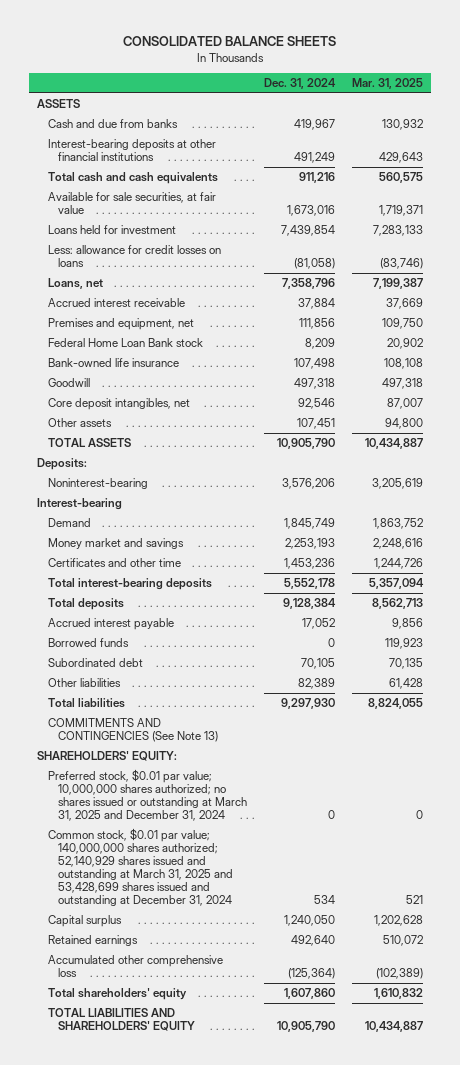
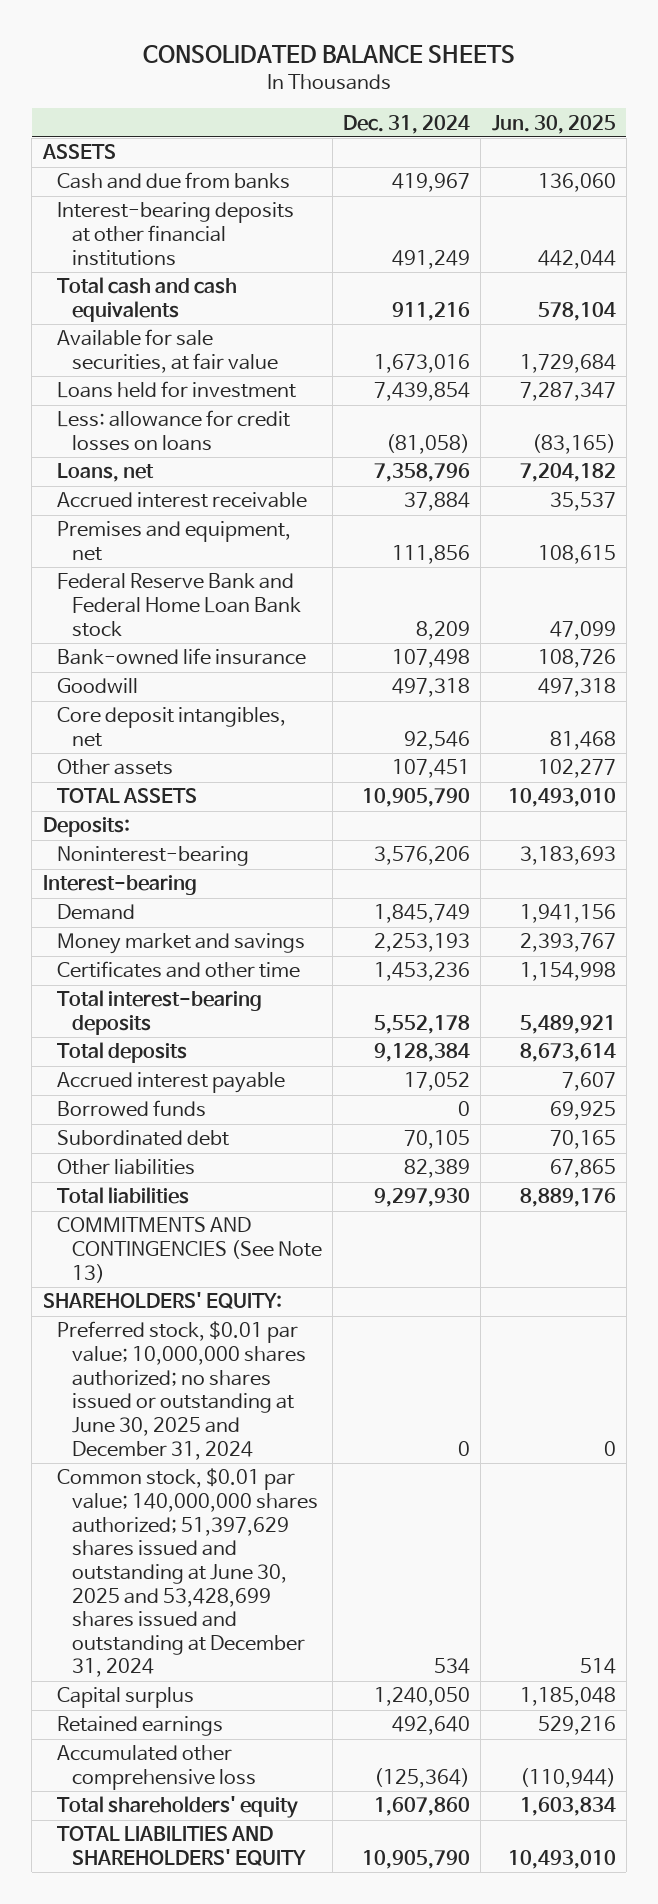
[351,77,423,89] Mar. 31, 2025 -> none
none -> [491,114,616,134] Jun. 30, 2025
[47,338,203,348] Federal Home Loan Bank stock -> [57,573,301,637] Federal Reserve Bank and Federal Home Loan Bank stock
[47,769,247,821] Preferred stock, $0.01 par value; 10,000,000 shares authorized; no shares issued or outstanding at March 31, 2025 and December 31, 2024 -> [57,1321,306,1460] Preferred stock, $0.01 par value; 10,000,000 shares authorized; no shares issued or outstanding at June 30, 2025 and December 31, 2024
[47,828,233,906] Common stock, $0.01 par value; 140,000,000 shares authorized; 52,140,929 shares issued and outstanding at March 31, 2025 and 53,428,699 shares issued and outstanding at December 31, 2024 -> [57,1468,318,1678] Common stock, $0.01 par value; 140,000,000 shares authorized; 51,397,629 shares issued and outstanding at June 30, 2025 and 53,428,699 shares issued and outstanding at December 31, 2024

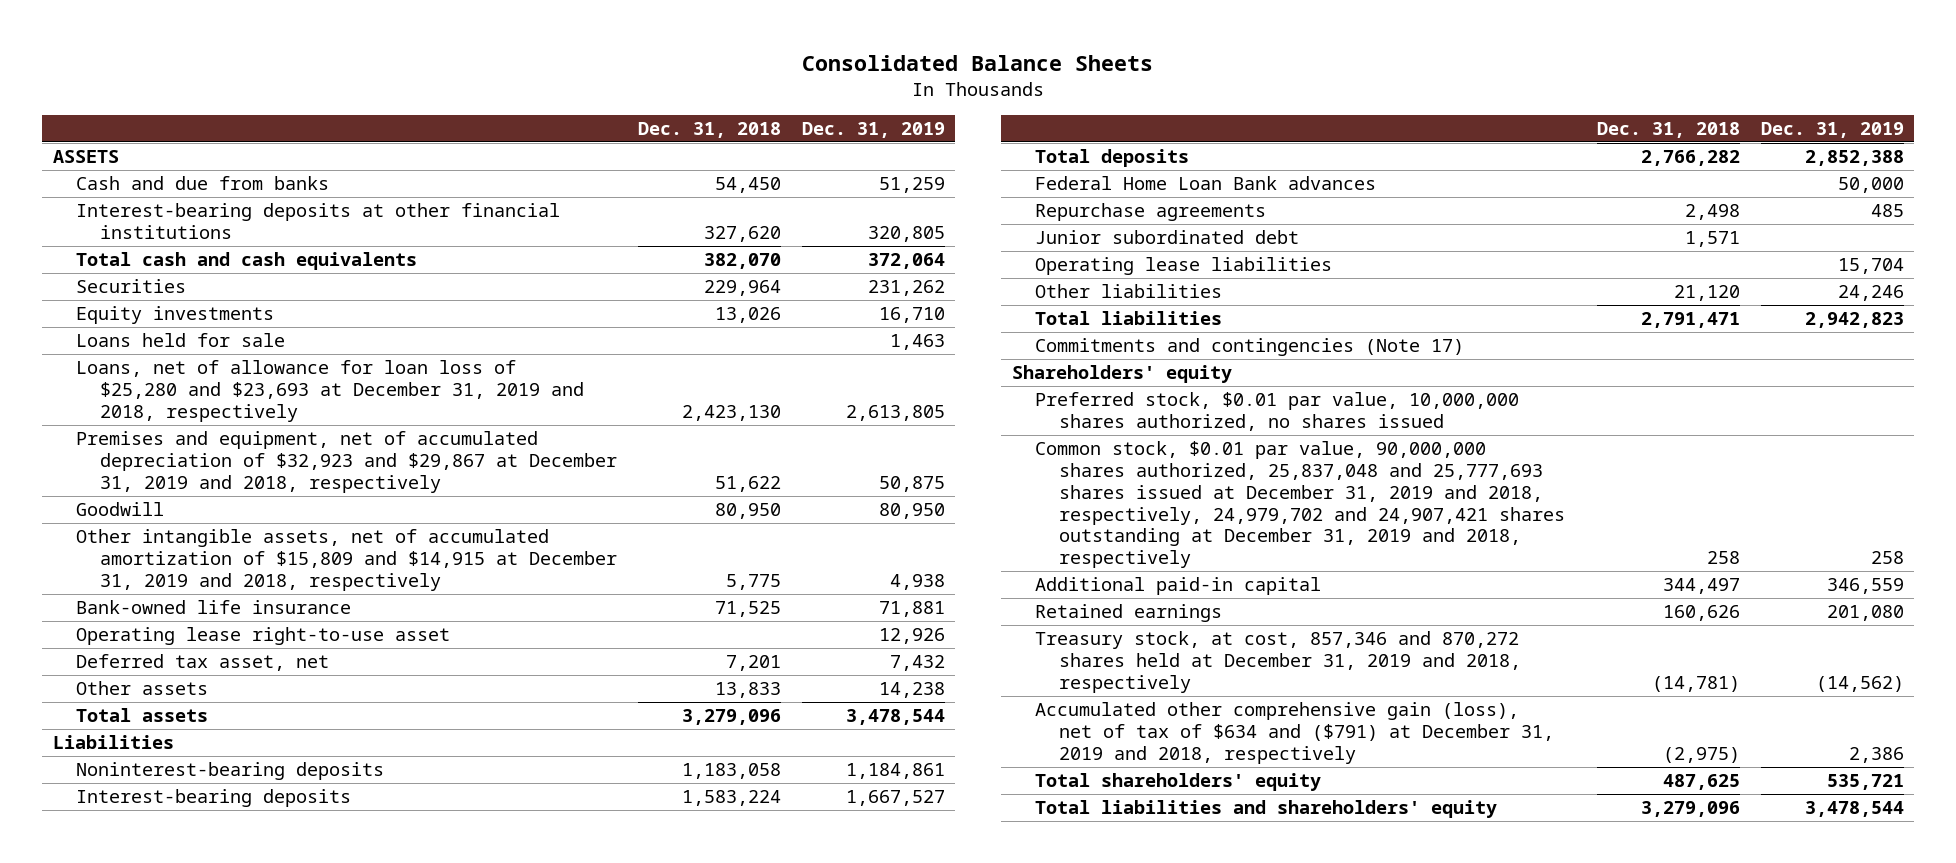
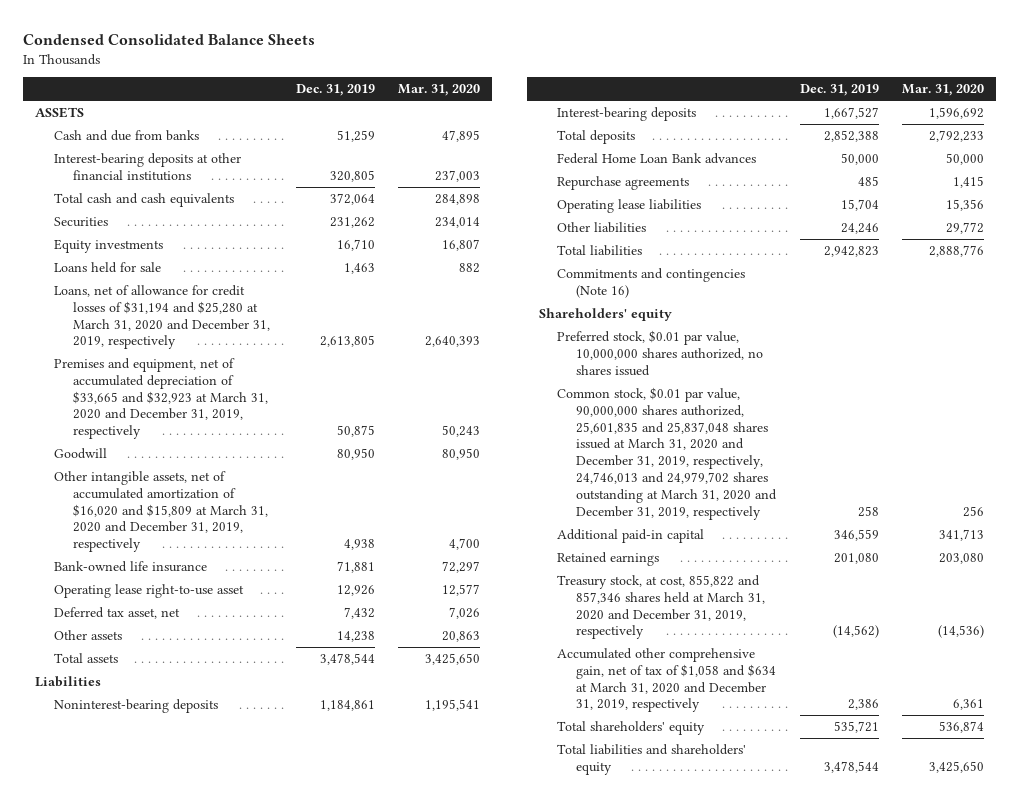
[802,55,1154,72] Consolidated Balance Sheets -> [23,33,316,45] Condensed Consolidated Balance Sheets
[637,122,781,139] Dec. 31, 2018 -> none
none -> [398,84,481,97] Mar. 31, 2020
[76,360,585,422] Loans, net of allowance for loan loss of $25,280 and $23,693 at December 31, 2019 and 2018, respectively -> [53,285,270,350] Loans, net of allowance for credit losses of $31,194 and $25,280 at March 31, 2020 and December 31, 2019, respectively
[76,431,618,493] Premises and equipment, net of accumulated depreciation of $32,923 and $29,867 at December 31, 2019 and 2018, respectively -> [53,358,268,440] Premises and equipment, net of accumulated depreciation of $33,665 and $32,923 at March 31, 2020 and December 31, 2019, respectively
[76,529,618,591] Other intangible assets, net of accumulated amortization of $15,809 and $14,915 at December 31, 2019 and 2018, respectively -> [53,471,268,553] Other intangible assets, net of accumulated amortization of $16,020 and $15,809 at March 31, 2020 and December 31, 2019, respectively
[1035,230,1300,245] Junior subordinated debt -> none
[1035,338,1465,357] Commitments and contingencies (Note 17) -> [557,268,746,298] Commitments and contingencies (Note 16)
[1035,441,1566,569] Common stock, $0.01 par value, 90,000,000 shares authorized, 25,837,048 and 25,777,693 shares issued at December 31, 2019 and 2018, respectively, 24,979,702 and 24,907,421 shares outstanding at December 31, 2019 and 2018, respectively -> [557,387,778,520] Common stock, $0.01 par value, 90,000,000 shares authorized, 25,601,835 and 25,837,048 shares issued at March 31, 2020 and December 31, 2019, respectively, 24,746,013 and 24,979,702 shares outstanding at March 31, 2020 and December 31, 2019, respectively
[1035,631,1522,693] Treasury stock, at cost, 857,346 and 870,272 shares held at December 31, 2019 and 2018, respectively -> [557,575,766,640] Treasury stock, at cost, 855,822 and 857,346 shares held at March 31, 2020 and December 31, 2019, respectively
[1035,702,1555,764] Accumulated other comprehensive gain (loss), net of tax of $634 and ($791) at December 31, 2019 and 2018, respectively -> [557,648,777,713] Accumulated other comprehensive gain, net of tax of $1,058 and $634 at March 31, 2020 and December 31, 2019, respectively

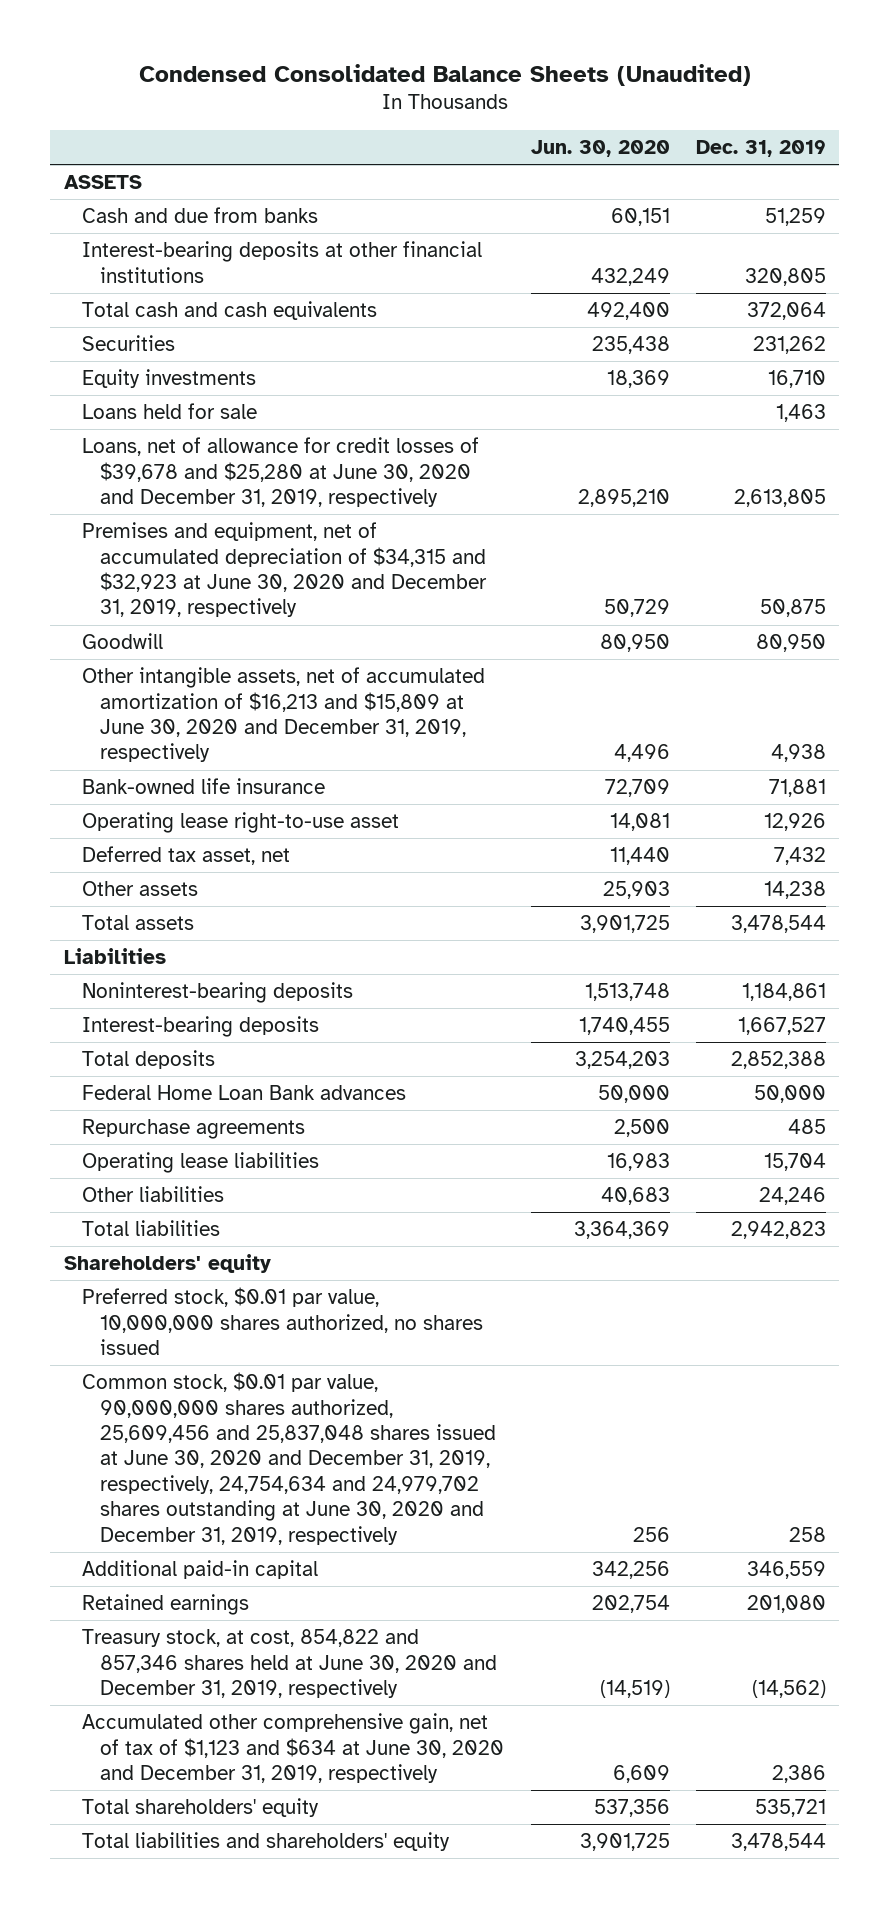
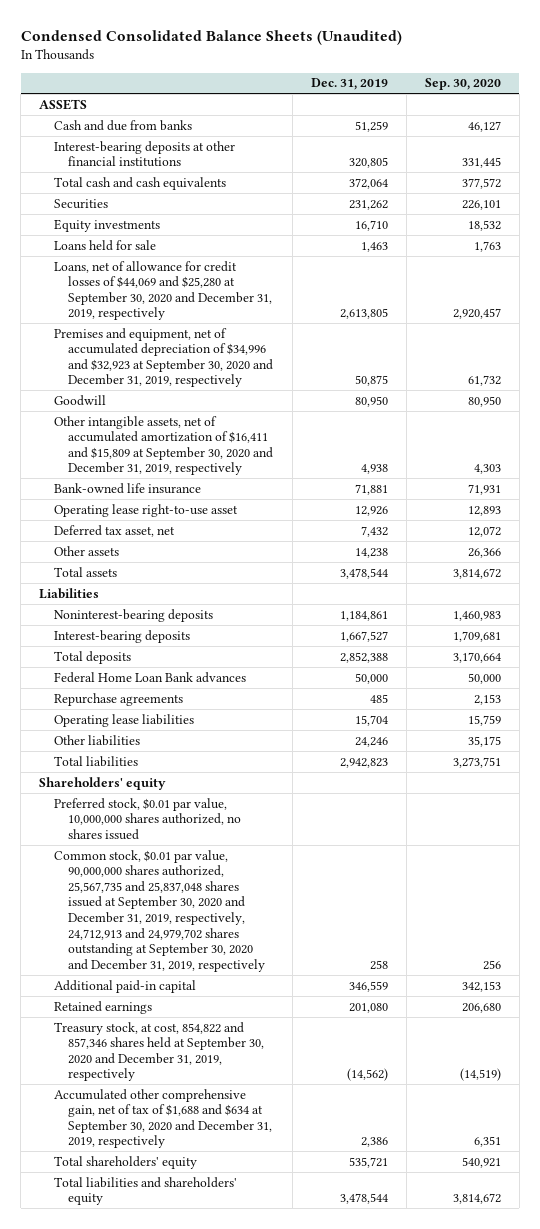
[530,139,670,157] Jun. 30, 2020 -> none
none -> [424,78,501,91] Sep. 30, 2020
[81,437,479,508] Loans, net of allowance for credit losses of $39,678 and $25,280 at June 30, 2020 and December 31, 2019, respectively -> [53,260,273,321] Loans, net of allowance for credit losses of $44,069 and $25,280 at September 30, 2020 and December 31, 2019, respectively
[81,522,487,618] Premises and equipment, net of accumulated depreciation of $34,315 and $32,923 at June 30, 2020 and December 31, 2019, respectively -> [53,327,274,388] Premises and equipment, net of accumulated depreciation of $34,996 and $32,923 at September 30, 2020 and December 31, 2019, respectively
[81,667,485,763] Other intangible assets, net of accumulated amortization of $16,213 and $15,809 at June 30, 2020 and December 31, 2019, respectively -> [53,415,274,476] Other intangible assets, net of accumulated amortization of $16,411 and $15,809 at September 30, 2020 and December 31, 2019, respectively
[81,1372,496,1545] Common stock, $0.01 par value, 90,000,000 shares authorized, 25,609,456 and 25,837,048 shares issued at June 30, 2020 and December 31, 2019, respectively, 24,754,634 and 24,979,702 shares outstanding at June 30, 2020 and December 31, 2019, respectively -> [53,849,266,972] Common stock, $0.01 par value, 90,000,000 shares authorized, 25,567,735 and 25,837,048 shares issued at September 30, 2020 and December 31, 2019, respectively, 24,712,913 and 24,979,702 shares outstanding at September 30, 2020 and December 31, 2019, respectively
[81,1629,497,1699] Treasury stock, at cost, 854,822 and 857,346 shares held at June 30, 2020 and December 31, 2019, respectively -> [53,1021,265,1082] Treasury stock, at cost, 854,822 and 857,346 shares held at September 30, 2020 and December 31, 2019, respectively
[81,1713,504,1784] Accumulated other comprehensive gain, net of tax of $1,123 and $634 at June 30, 2020 and December 31, 2019, respectively -> [53,1088,273,1149] Accumulated other comprehensive gain, net of tax of $1,688 and $634 at September 30, 2020 and December 31, 2019, respectively

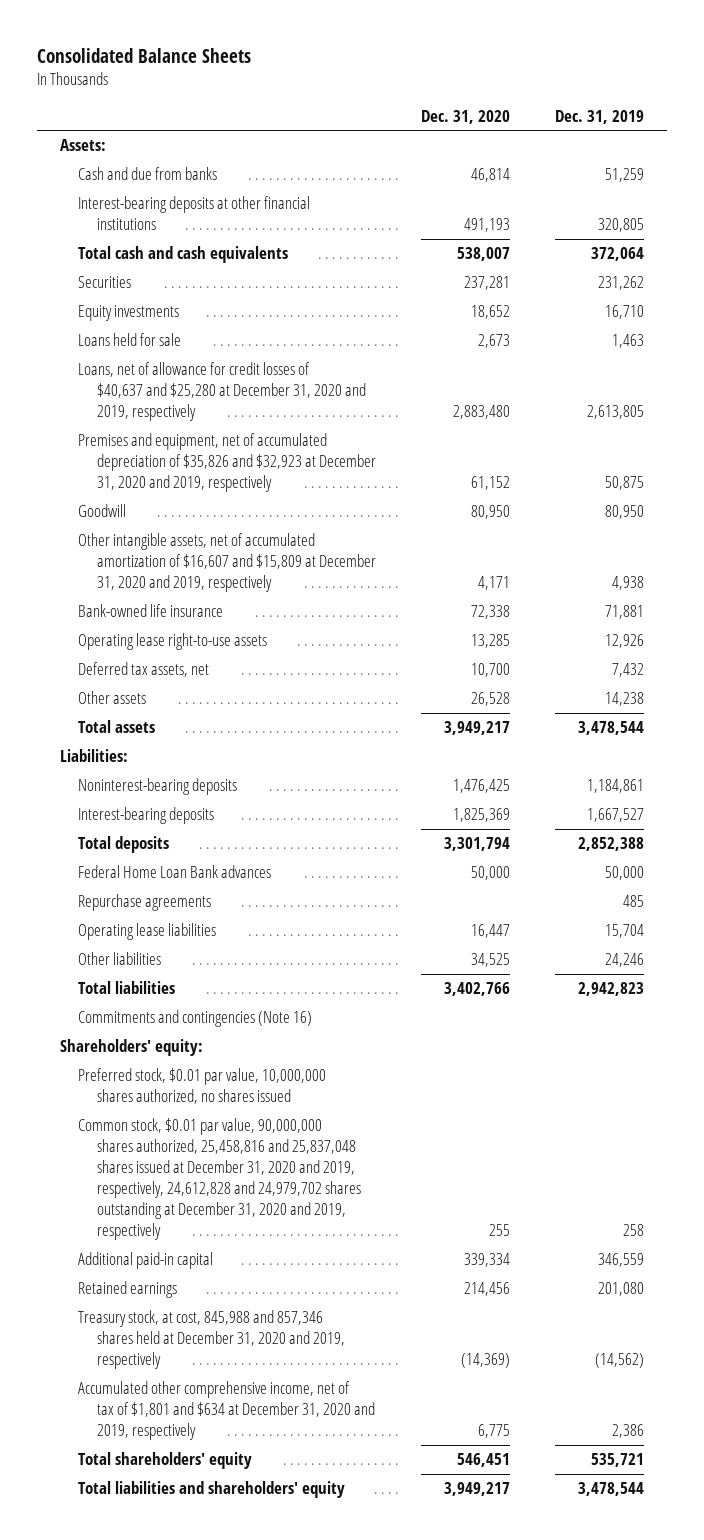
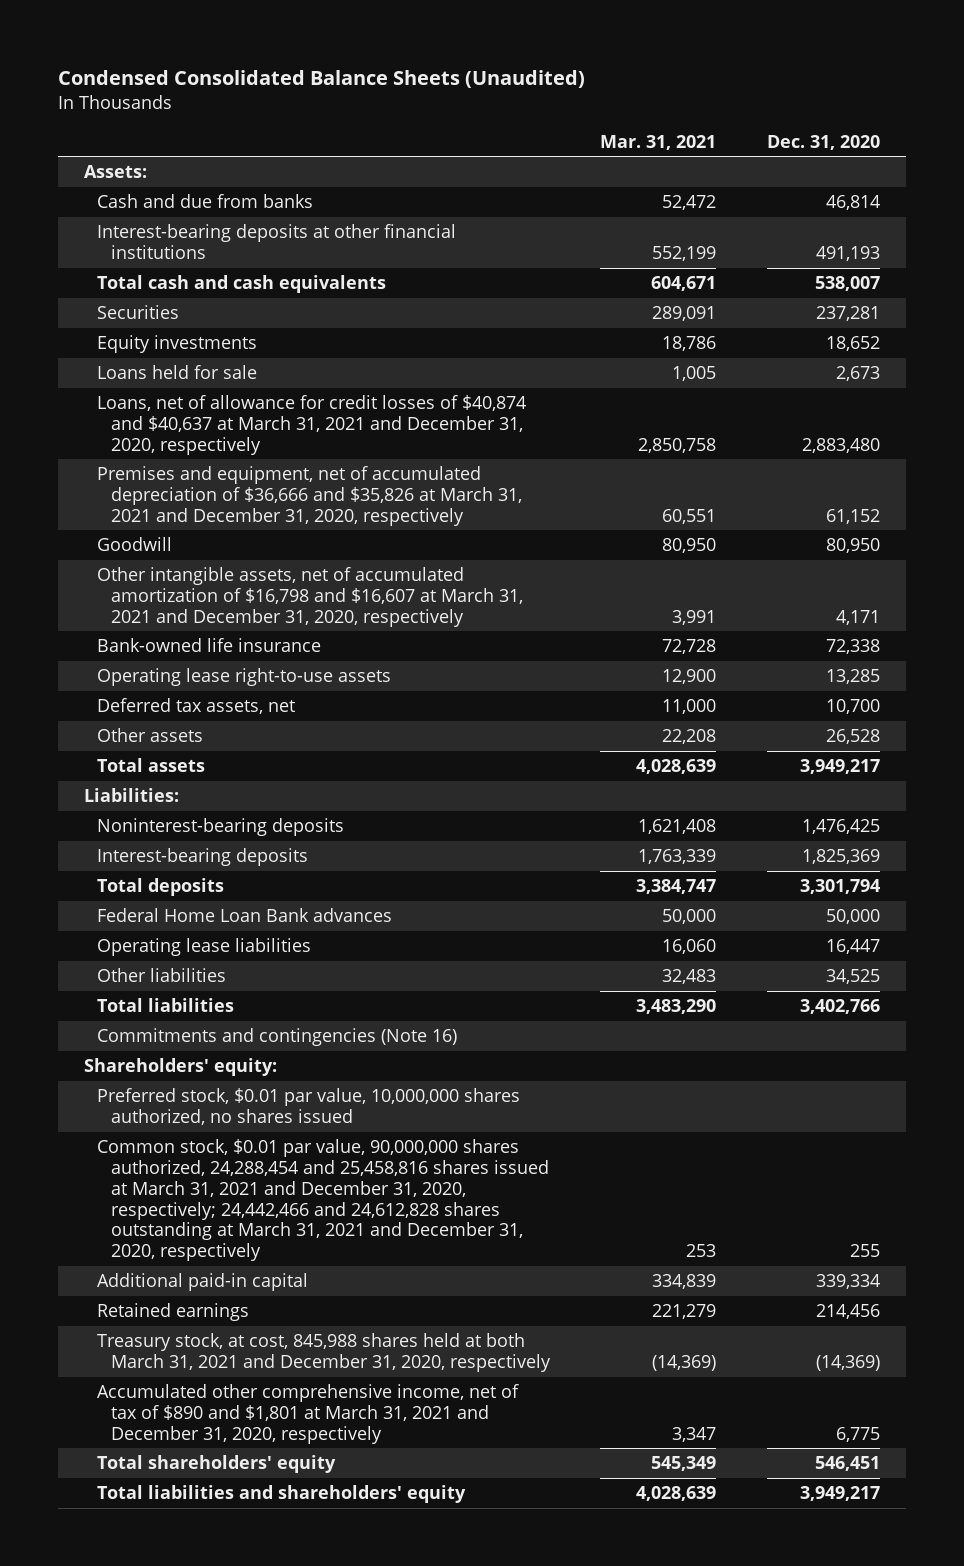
[37,47,252,63] Consolidated Balance Sheets -> [58,70,586,89] Condensed Consolidated Balance Sheets (Unaudited)
[555,109,645,124] Dec. 31, 2019 -> none
none -> [600,134,717,150] Mar. 31, 2021
[78,362,367,422] Loans, net of allowance for credit losses of $40,637 and $25,280 at December 31, 2020 and 2019, respectively -> [97,395,527,455] Loans, net of allowance for credit losses of $40,874 and $40,637 at March 31, 2021 and December 31, 2020, respectively
[78,433,377,493] Premises and equipment, net of accumulated depreciation of $35,826 and $32,923 at December 31, 2020 and 2019, respectively -> [97,466,522,526] Premises and equipment, net of accumulated depreciation of $36,666 and $35,826 at March 31, 2021 and December 31, 2020, respectively
[78,533,377,593] Other intangible assets, net of accumulated amortization of $16,607 and $15,809 at December 31, 2020 and 2019, respectively -> [97,567,523,627] Other intangible assets, net of accumulated amortization of $16,798 and $16,607 at March 31, 2021 and December 31, 2020, respectively
[78,894,212,912] Repurchase agreements -> none
[78,1118,362,1241] Common stock, $0.01 par value, 90,000,000 shares authorized, 25,458,816 and 25,837,048 shares issued at December 31, 2020 and 2019, respectively, 24,612,828 and 24,979,702 shares outstanding at December 31, 2020 and 2019, respectively -> [97,1139,549,1262] Common stock, $0.01 par value, 90,000,000 shares authorized, 24,288,454 and 25,458,816 shares issued at March 31, 2021 and December 31, 2020, respectively; 24,442,466 and 24,612,828 shares outstanding at March 31, 2021 and December 31, 2020, respectively
[78,1310,346,1370] Treasury stock, at cost, 845,988 and 857,346 shares held at December 31, 2020 and 2019, respectively -> [97,1333,551,1372] Treasury stock, at cost, 845,988 shares held at both March 31, 2021 and December 31, 2020, respectively
[78,1381,376,1441] Accumulated other comprehensive income, net of tax of $1,801 and $634 at December 31, 2020 and 2019, respectively -> [97,1384,520,1444] Accumulated other comprehensive income, net of tax of $890 and $1,801 at March 31, 2021 and December 31, 2020, respectively

